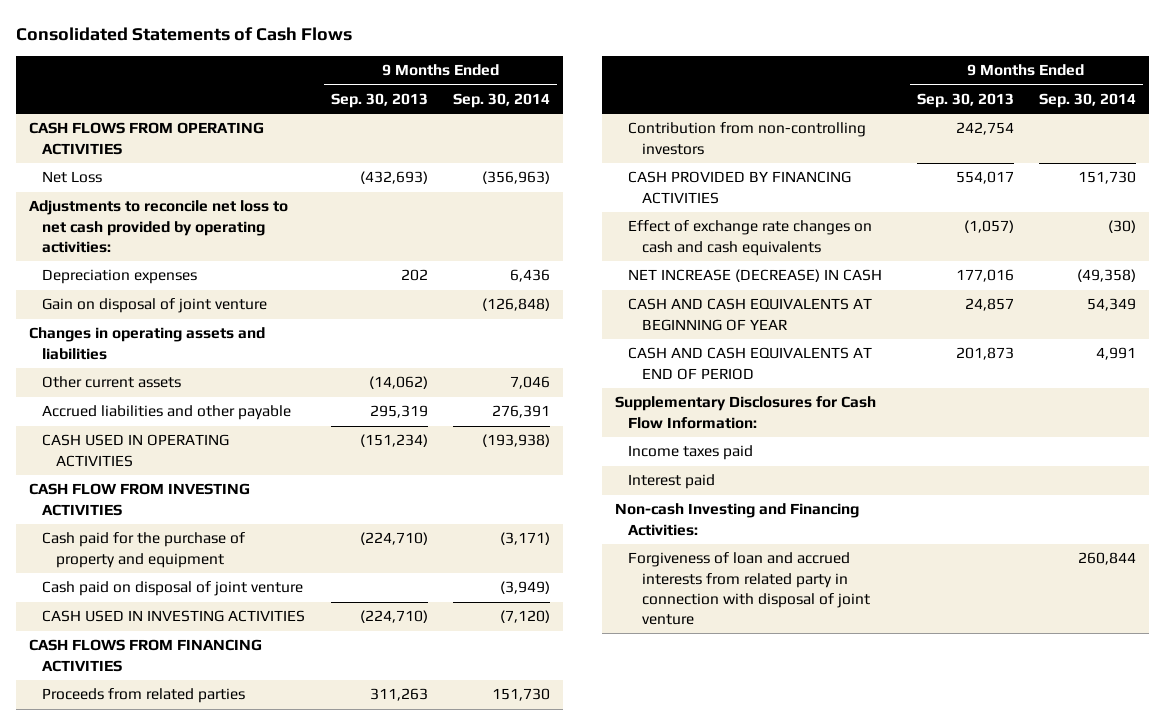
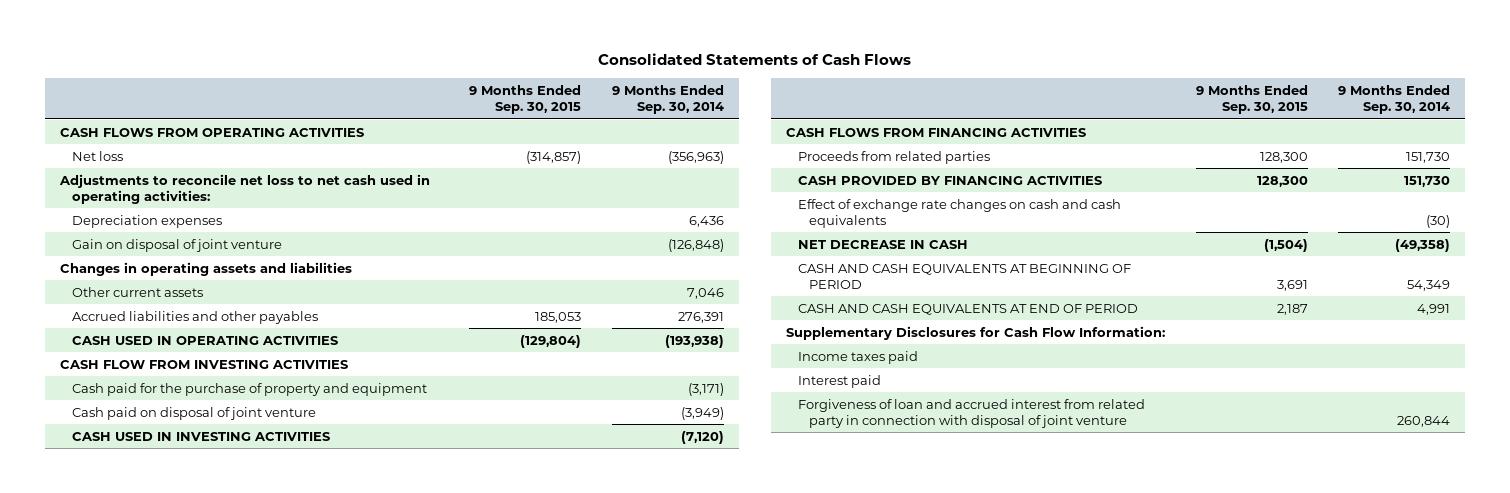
[330,93,428,109] Sep. 30, 2013 -> none
none -> [469,85,582,115] 9 Months Ended Sep. 30, 2015
[42,171,103,184] Net Loss -> [71,150,123,161] Net loss
[29,200,289,253] Adjustments to reconcile net loss to net cash provided by operating activities: -> [59,173,431,204] Adjustments to reconcile net loss to net cash used in operating activities:
[42,405,292,421] Accrued liabilities and other payable -> [71,310,318,324] Accrued liabilities and other payables
[628,122,867,155] Contribution from non-controlling investors -> none
[628,269,883,283] NET INCREASE (DECREASE) IN CASH -> [797,239,968,249] NET DECREASE IN CASH
[628,298,873,331] CASH AND CASH EQUIVALENTS AT BEGINNING OF YEAR -> [797,263,1131,289] CASH AND CASH EQUIVALENTS AT BEGINNING OF PERIOD
[614,503,859,536] Non-cash Investing and Financing Activities: -> none
[628,552,870,625] Forgiveness of loan and accrued interests from related party in connection with disposal of joint venture -> [797,398,1145,428] Forgiveness of loan and accrued interest from related party in connection with disposal of joint venture

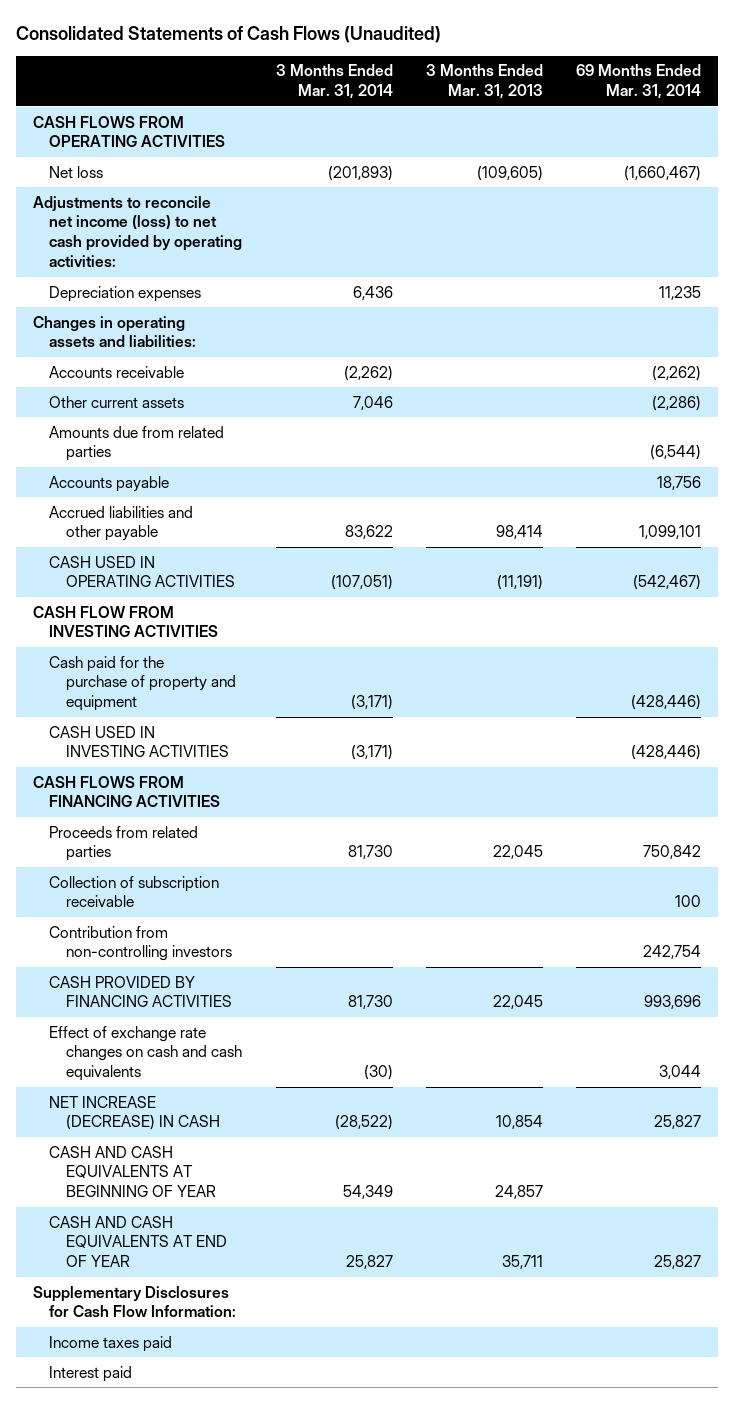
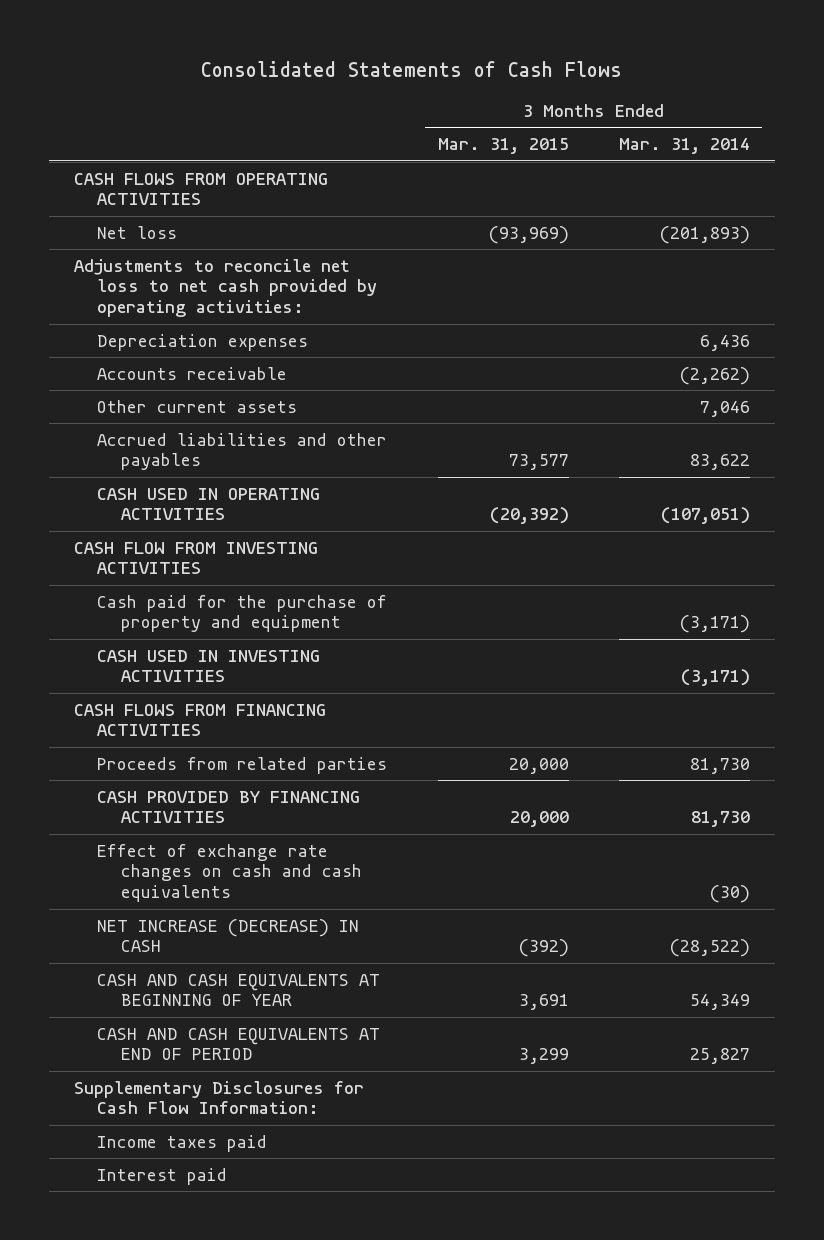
[16,26,442,44] Consolidated Statements of Cash Flows (Unaudited) -> [200,60,622,77] Consolidated Statements of Cash Flows
[425,64,543,100] 3 Months Ended Mar. 31, 2013 -> none
[575,64,701,100] 69 Months Ended Mar. 31, 2014 -> none
none -> [437,138,569,155] Mar. 31, 2015
[32,195,243,268] Adjustments to reconcile net income (loss) to net cash provided by operating activities: -> [74,258,378,318] Adjustments to reconcile net loss to net cash provided by operating activities:
[32,315,197,348] Changes in operating assets and liabilities: -> none
[49,425,225,462] Amounts due from related parties -> none
[49,475,170,492] Accounts payable -> none
[49,505,194,542] Accrued liabilities and other payable -> [97,432,388,471] Accrued liabilities and other payables
[49,875,220,908] Collection of subscription receivable -> none
[49,925,232,962] Contribution from non-controlling investors -> none
[49,1215,227,1268] CASH AND CASH EQUIVALENTS AT END OF YEAR -> [97,1027,381,1061] CASH AND CASH EQUIVALENTS AT END OF PERIOD

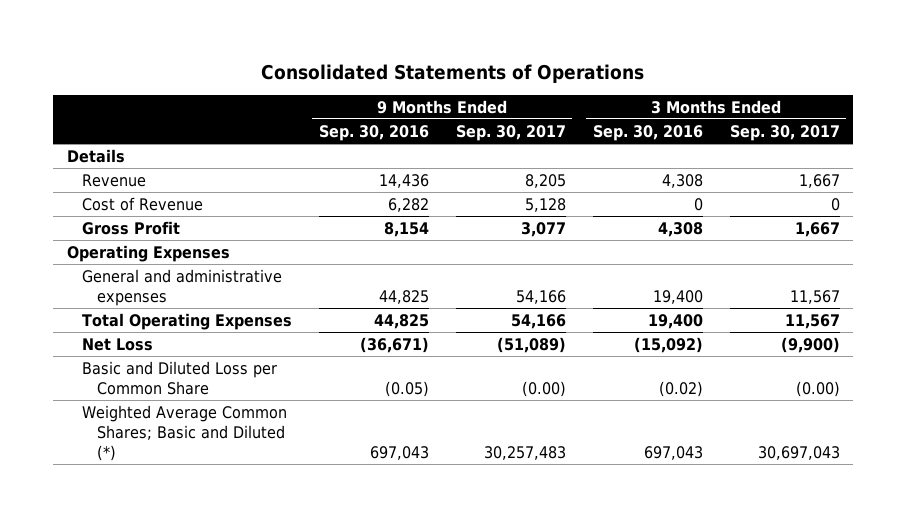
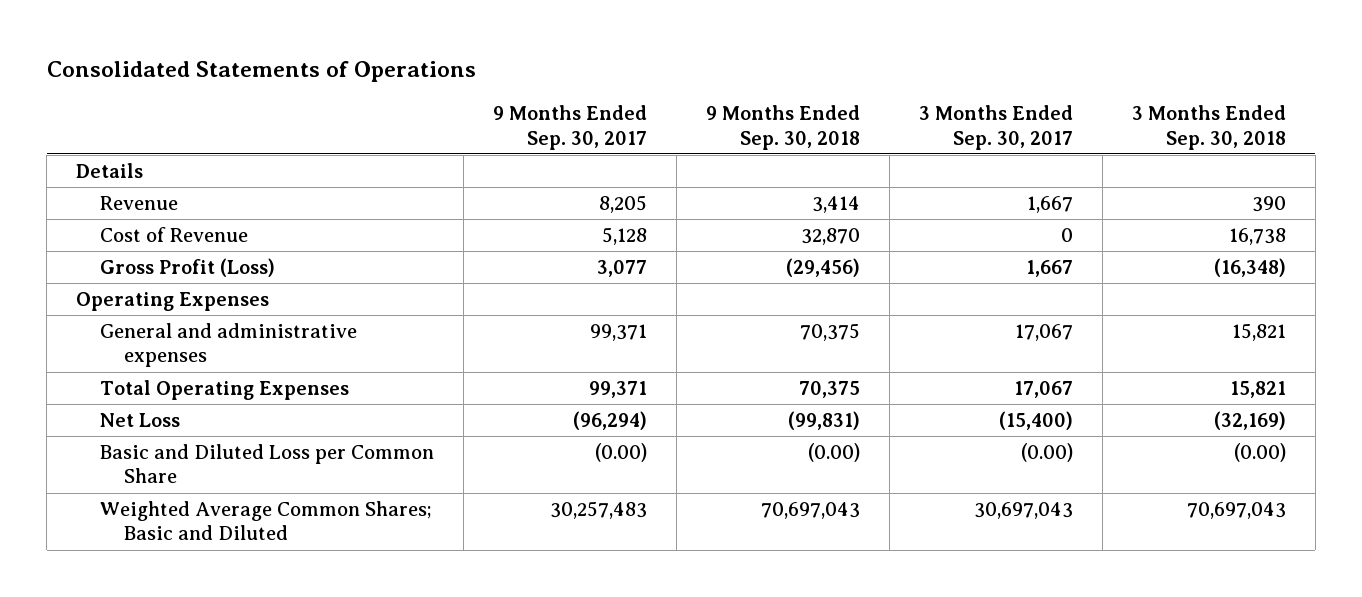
[318,124,429,141] Sep. 30, 2016 -> none
[592,124,703,141] Sep. 30, 2016 -> none
none -> [705,105,860,150] 9 Months Ended Sep. 30, 2018
none -> [1131,105,1286,150] 3 Months Ended Sep. 30, 2018
[81,220,180,235] Gross Profit -> [99,257,275,277] Gross Profit (Loss)
[515,289,566,304] 54,166 -> [589,323,647,341] 99,371
[789,289,840,304] 11,567 -> [1014,323,1073,341] 17,067
[510,313,566,329] 54,166 -> [588,380,647,398] 99,371
[784,313,840,329] 11,567 -> [1013,380,1073,398] 17,067
[496,336,566,353] (51,089) -> [572,410,647,430] (96,294)
[780,336,840,353] (9,900) -> [998,410,1073,430] (15,400)
[81,404,287,461] Weighted Average Common Shares; Basic and Diluted (*) -> [99,500,432,541] Weighted Average Common Shares; Basic and Diluted

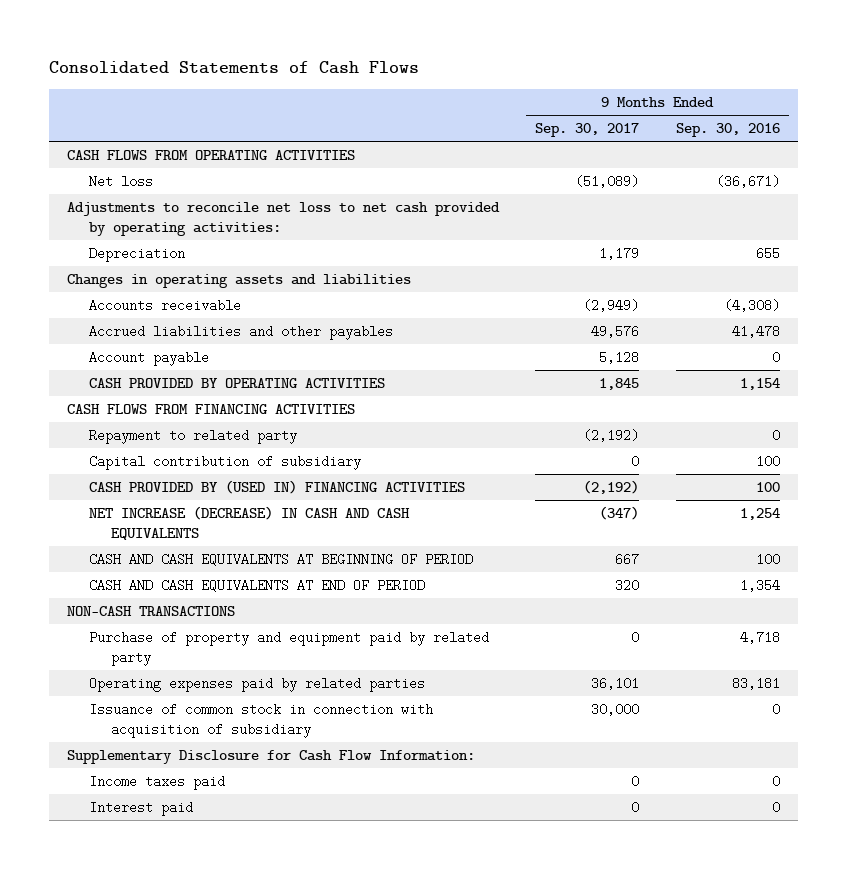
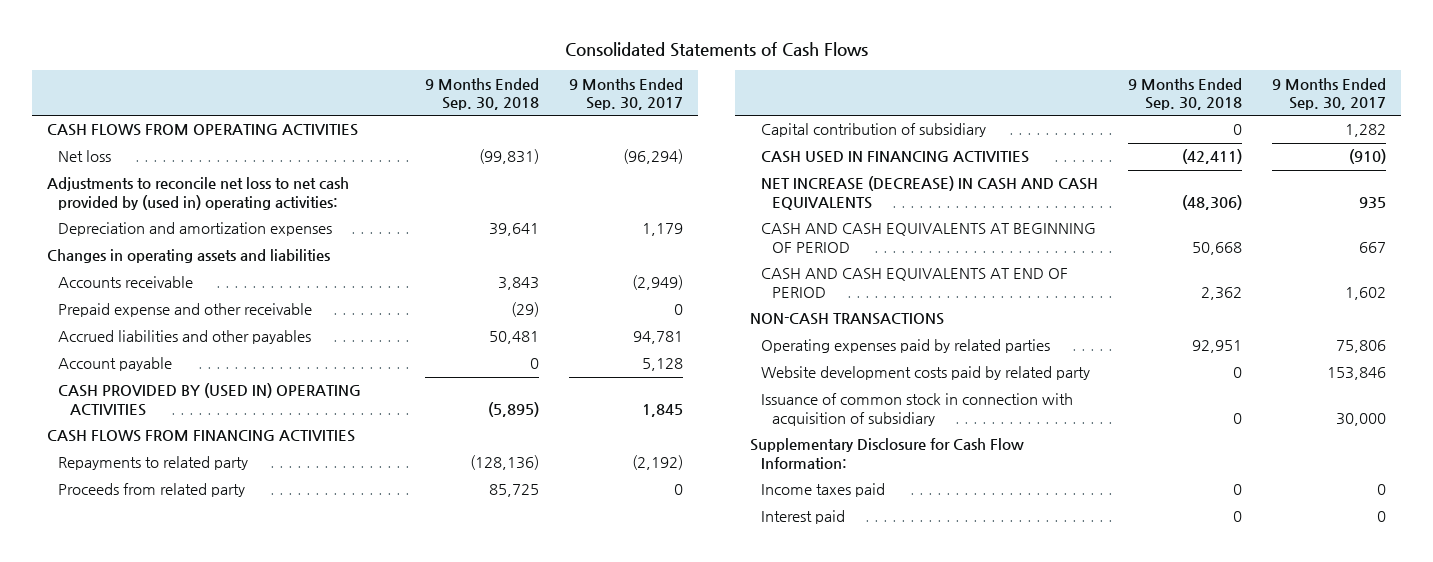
[675,123,780,138] Sep. 30, 2016 -> none
none -> [425,77,540,111] 9 Months Ended Sep. 30, 2018
[575,174,640,188] (51,089) -> [623,149,684,165] (96,294)
[66,201,500,237] Adjustments to reconcile net loss to net cash provided by operating activities: -> [47,177,350,211] Adjustments to reconcile net loss to net cash provided by (used in) operating activities:
[88,246,185,262] Depreciation -> [58,222,333,237] Depreciation and amortization expenses
none -> [58,303,313,318] Prepaid expense and other receivable
[591,324,640,338] 49,576 -> [633,331,684,345] 94,781
[88,377,385,388] CASH PROVIDED BY OPERATING ACTIVITIES -> [58,383,362,417] CASH PROVIDED BY (USED IN) OPERATING ACTIVITIES
[88,428,297,444] Repayment to related party -> [58,456,249,471] Repayments to related party
none -> [58,483,246,498] Proceeds from related party
[631,454,640,468] 0 -> [1344,124,1386,138] 1,282
[88,479,465,494] CASH PROVIDED BY (USED IN) FINANCING ACTIVITIES -> [761,151,1030,164] CASH USED IN FINANCING ACTIVITIES
[583,479,640,494] (2,192) -> [1348,149,1386,165] (910)
[599,505,640,520] (347) -> [1358,197,1386,209] 935
[615,578,640,592] 320 -> [1344,287,1386,301] 1,602
[88,630,489,667] Purchase of property and equipment paid by related party -> none
[591,676,640,690] 36,101 -> [1335,340,1386,354] 75,806
none -> [761,366,1091,381] Website development costs paid by related party

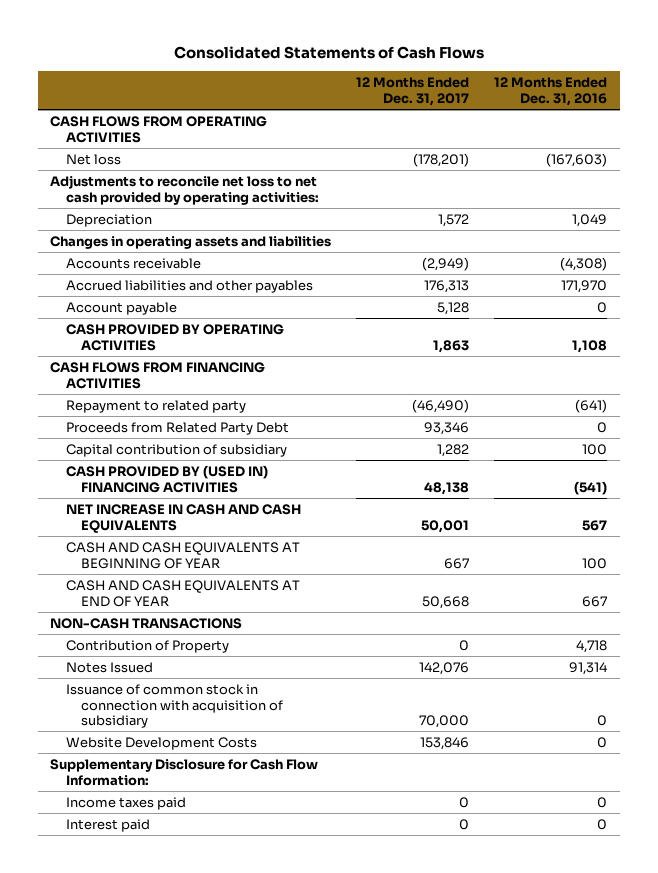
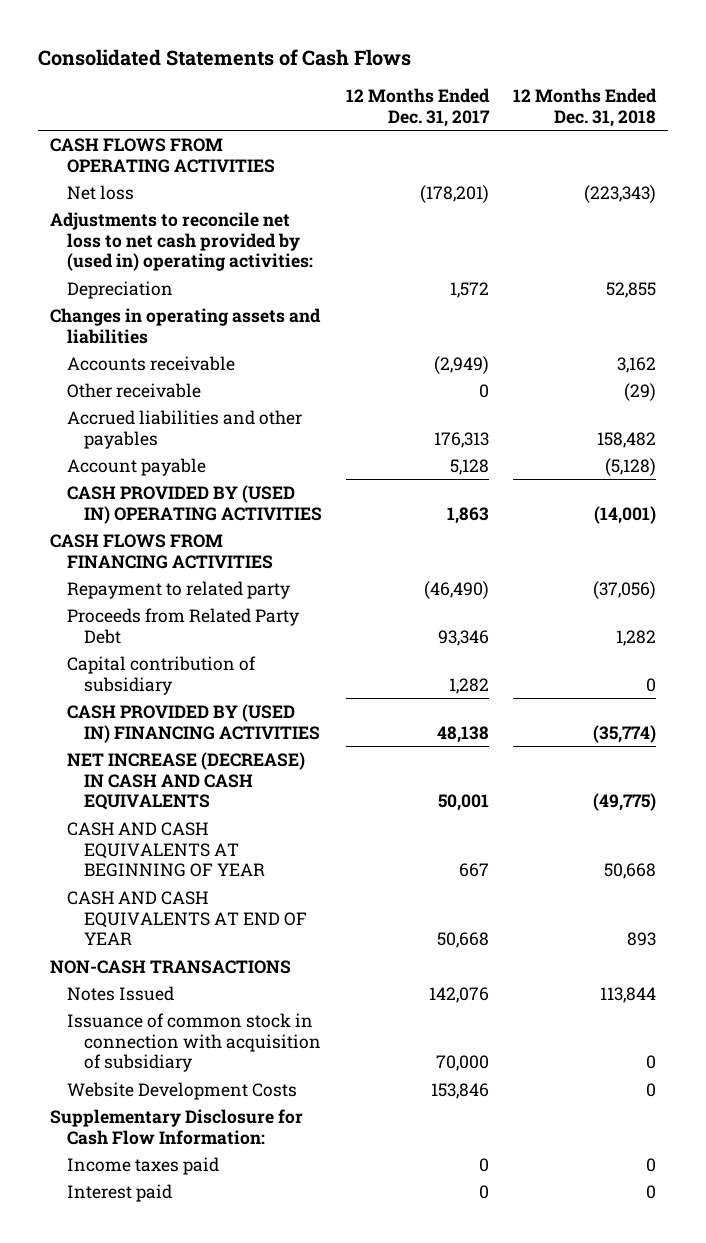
[494,77,608,106] 12 Months Ended Dec. 31, 2016 -> none
none -> [513,88,658,128] 12 Months Ended Dec. 31, 2018
[50,174,319,205] Adjustments to reconcile net loss to net cash provided by operating activities: -> [49,211,313,272] Adjustments to reconcile net loss to net cash provided by (used in) operating activities:
none -> [66,382,201,398] Other receivable
[65,323,284,351] CASH PROVIDED BY OPERATING ACTIVITIES -> [66,484,323,524] CASH PROVIDED BY (USED IN) OPERATING ACTIVITIES
[65,503,301,533] NET INCREASE IN CASH AND CASH EQUIVALENTS -> [66,751,305,811] NET INCREASE (DECREASE) IN CASH AND CASH EQUIVALENTS
[65,639,229,653] Contribution of Property -> none

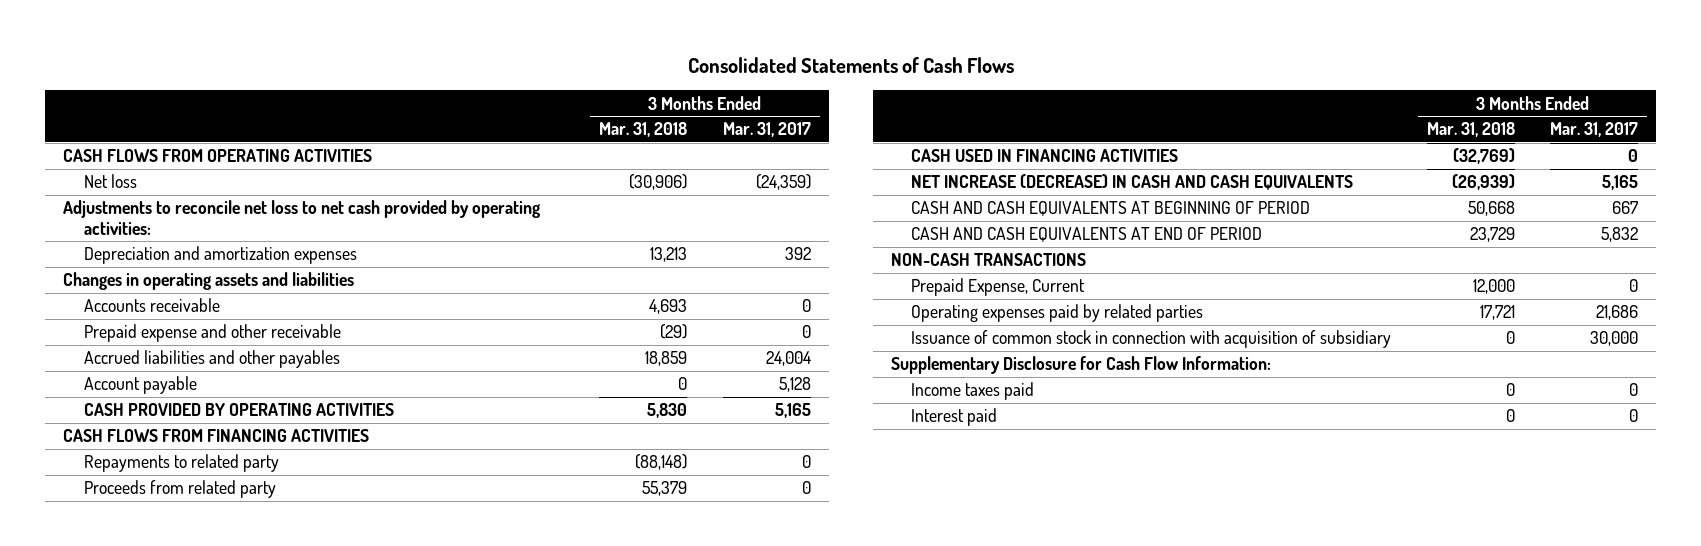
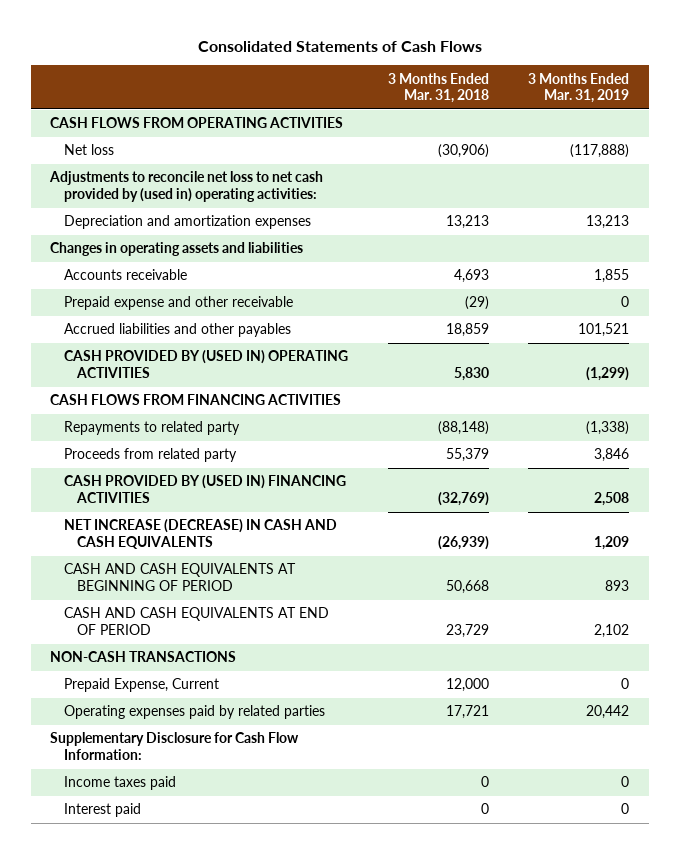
[722,122,811,138] Mar. 31, 2017 -> none
none -> [528,72,630,104] 3 Months Ended Mar. 31, 2019
[63,200,541,235] Adjustments to reconcile net loss to net cash provided by operating activities: -> [49,171,324,203] Adjustments to reconcile net loss to net cash provided by (used in) operating activities:
[83,376,197,395] Account payable -> none
[83,403,394,417] CASH PROVIDED BY OPERATING ACTIVITIES -> [63,350,348,379] CASH PROVIDED BY (USED IN) OPERATING ACTIVITIES
[911,149,1179,163] CASH USED IN FINANCING ACTIVITIES -> [63,475,346,504] CASH PROVIDED BY (USED IN) FINANCING ACTIVITIES
[911,330,1392,349] Issuance of common stock in connection with acquisition of subsidiary -> none

